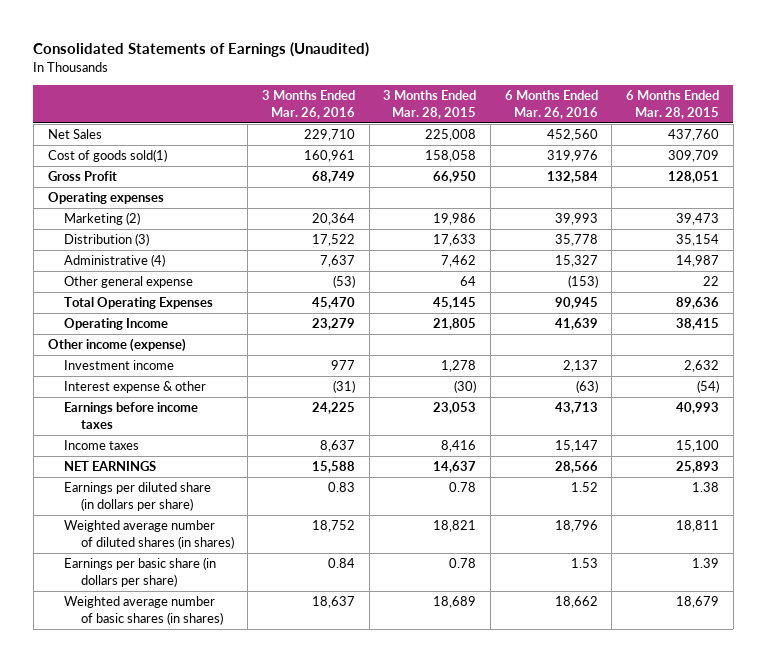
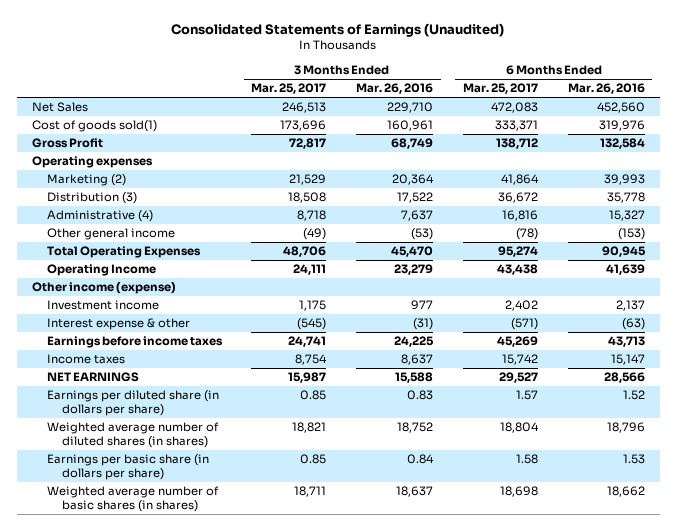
[383,90,477,120] 3 Months Ended Mar. 28, 2015 -> none
[626,90,720,120] 6 Months Ended Mar. 28, 2015 -> none
none -> [251,83,327,95] Mar. 25, 2017
none -> [462,83,538,95] Mar. 25, 2017
[64,276,194,289] Other general expense -> [46,228,175,241] Other general income

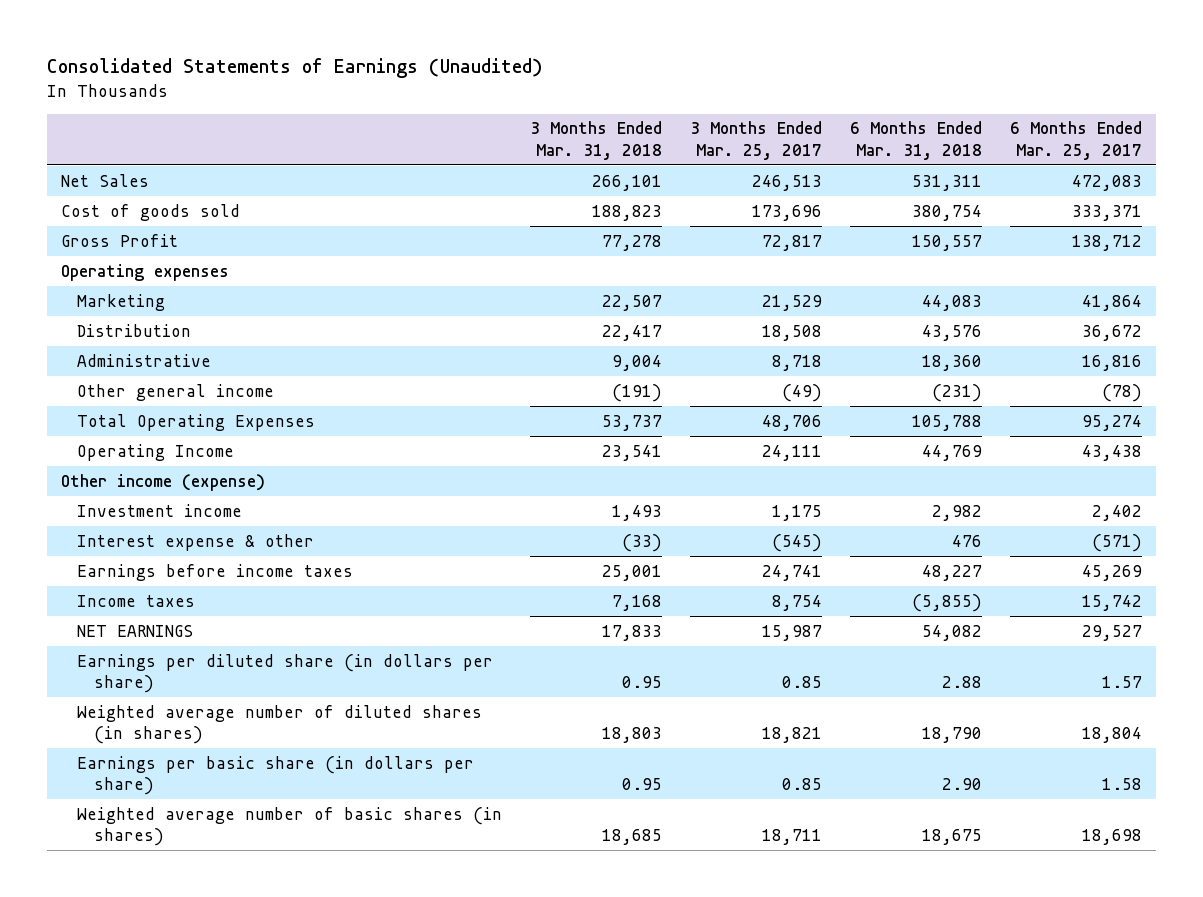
[356,83,434,95] Mar. 26, 2016 -> none
[567,83,645,95] Mar. 26, 2016 -> none
none -> [530,121,663,160] 3 Months Ended Mar. 31, 2018
none -> [850,121,983,160] 6 Months Ended Mar. 31, 2018
[31,120,157,133] Cost of goods sold(1) -> [60,203,240,221] Cost of goods sold
[46,174,126,187] Marketing (2) -> [77,293,166,311] Marketing
[46,192,137,205] Distribution (3) -> [77,323,192,337] Distribution
[46,210,153,223] Administrative (4) -> [77,353,212,367] Administrative

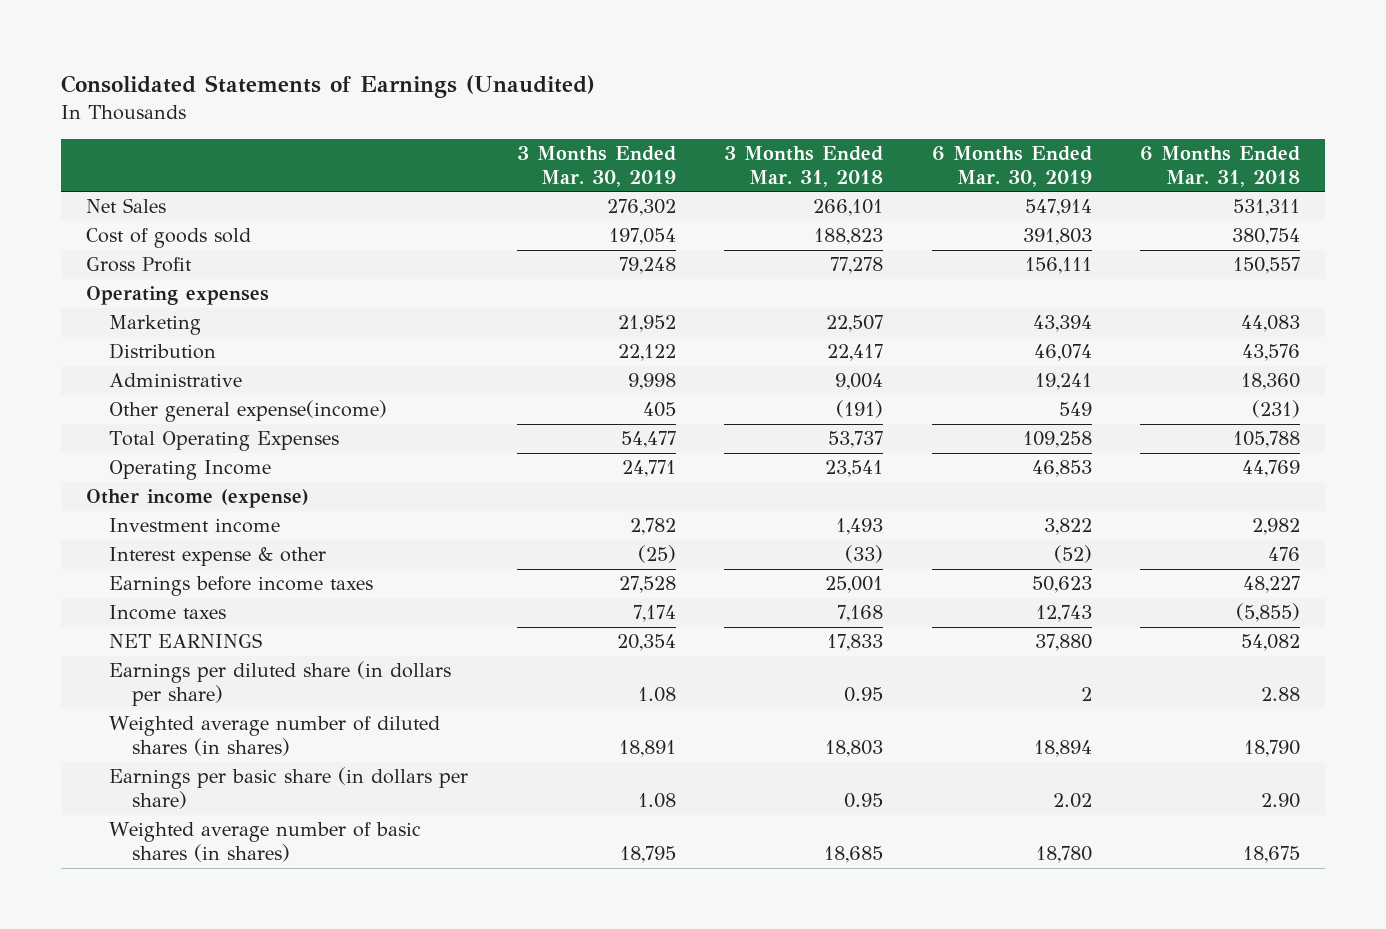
[690,121,823,160] 3 Months Ended Mar. 25, 2017 -> none
[1010,121,1143,160] 6 Months Ended Mar. 25, 2017 -> none
none -> [516,145,676,187] 3 Months Ended Mar. 30, 2019
none -> [931,145,1092,187] 6 Months Ended Mar. 30, 2019
[77,383,275,401] Other general income -> [109,400,388,423] Other general expense(income)

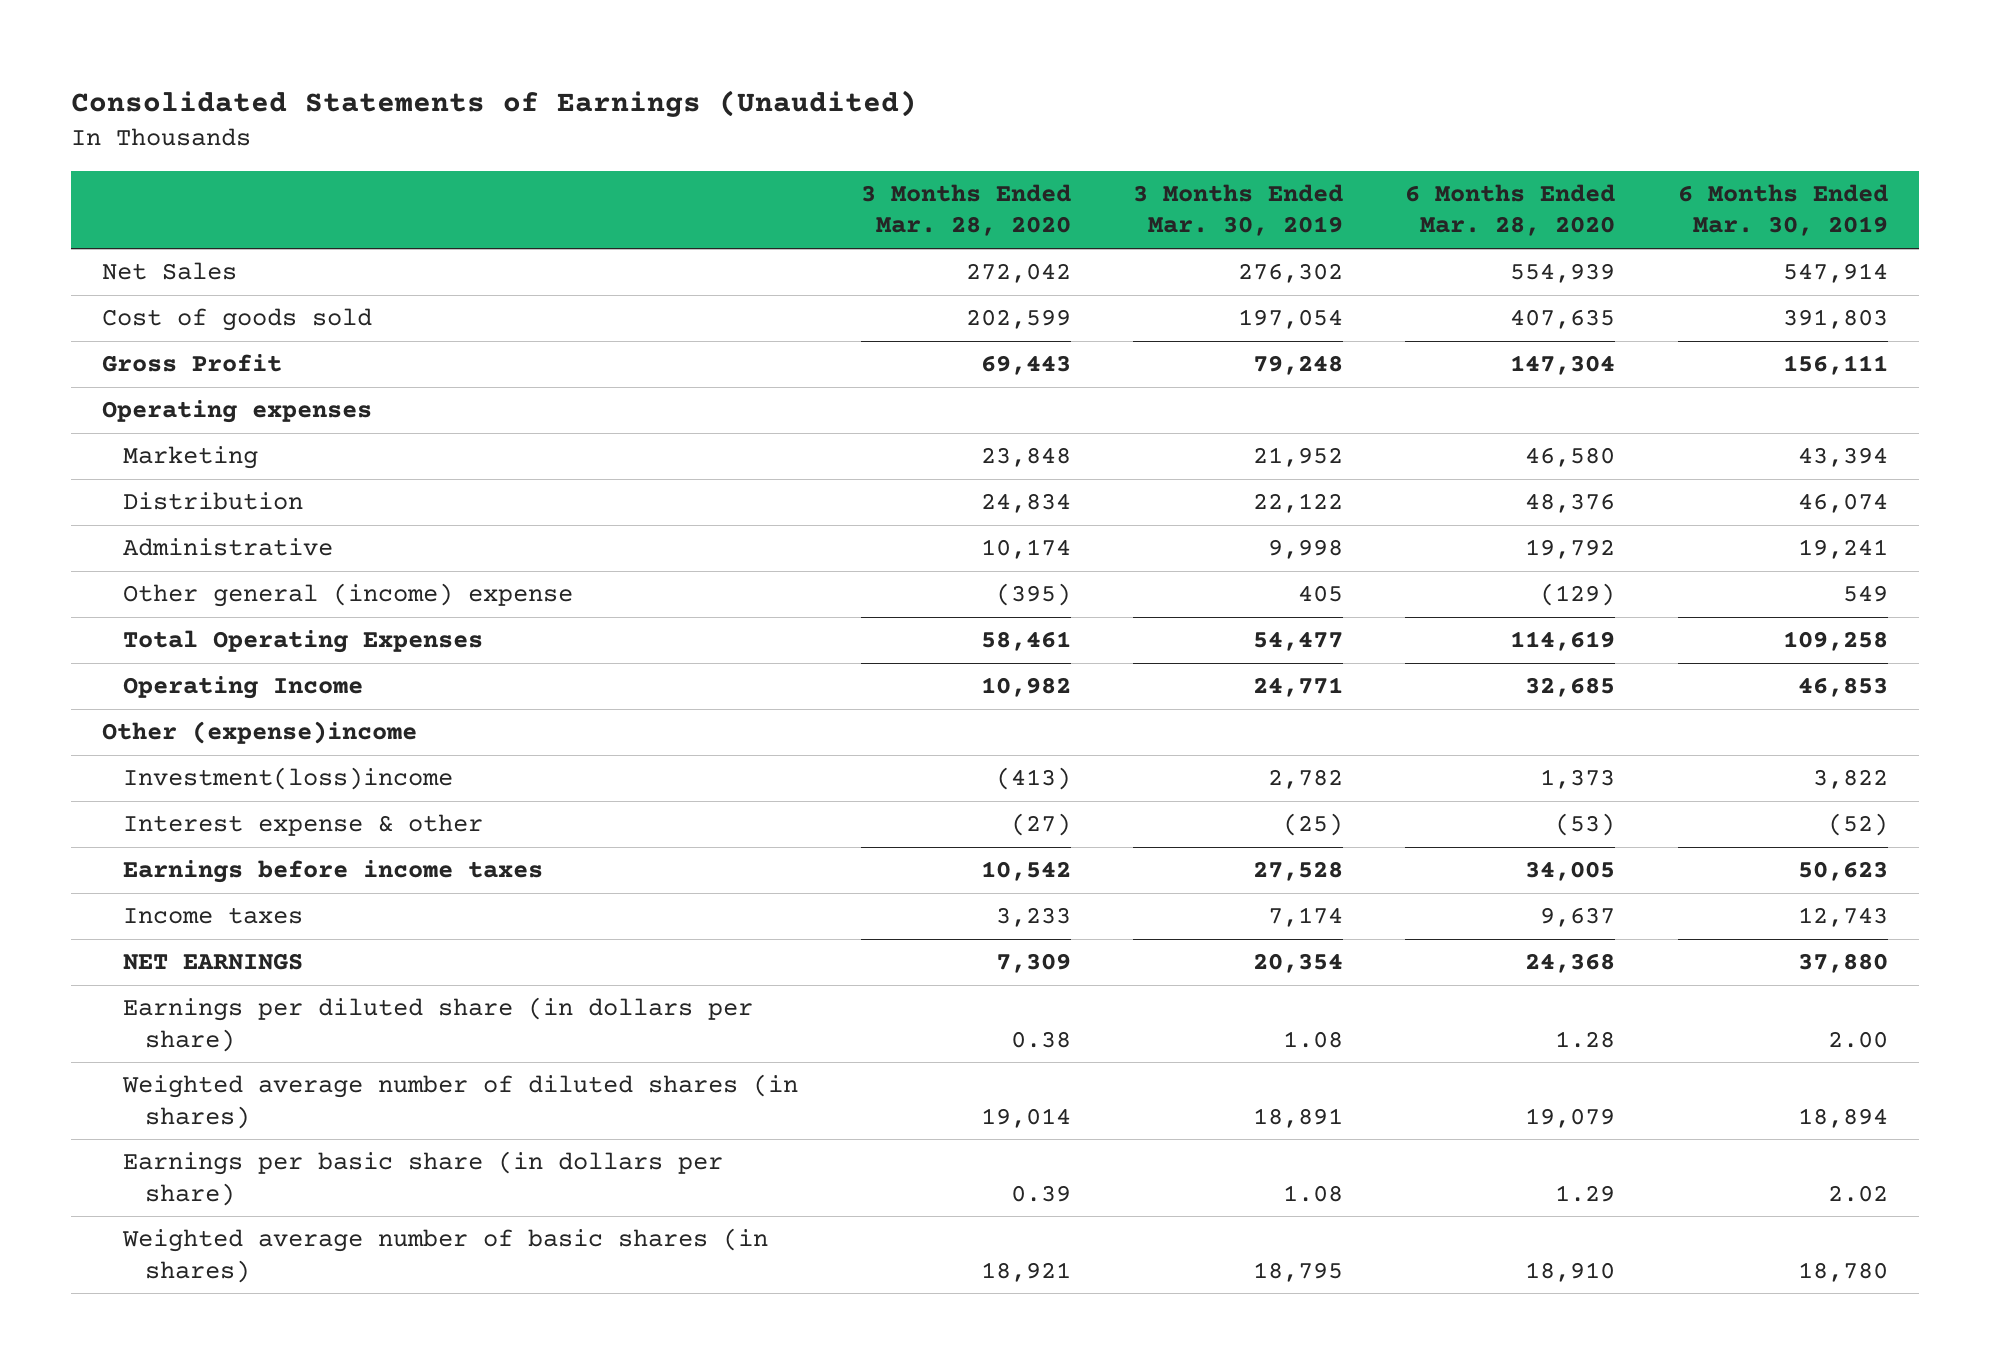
[724,145,884,187] 3 Months Ended Mar. 31, 2018 -> none
[1140,145,1301,187] 6 Months Ended Mar. 31, 2018 -> none
none -> [860,184,1071,237] 3 Months Ended Mar. 28, 2020
none -> [1405,184,1616,237] 6 Months Ended Mar. 28, 2020
[109,400,388,423] Other general expense(income) -> [123,583,574,608] Other general (income) expense
[85,489,309,509] Other income (expense) -> [101,721,417,745] Other (expense)income
[109,518,281,534] Investment income -> [123,767,454,791] Investment(loss)income
[1080,686,1092,701] 2 -> [1827,1030,1888,1048] 2.00

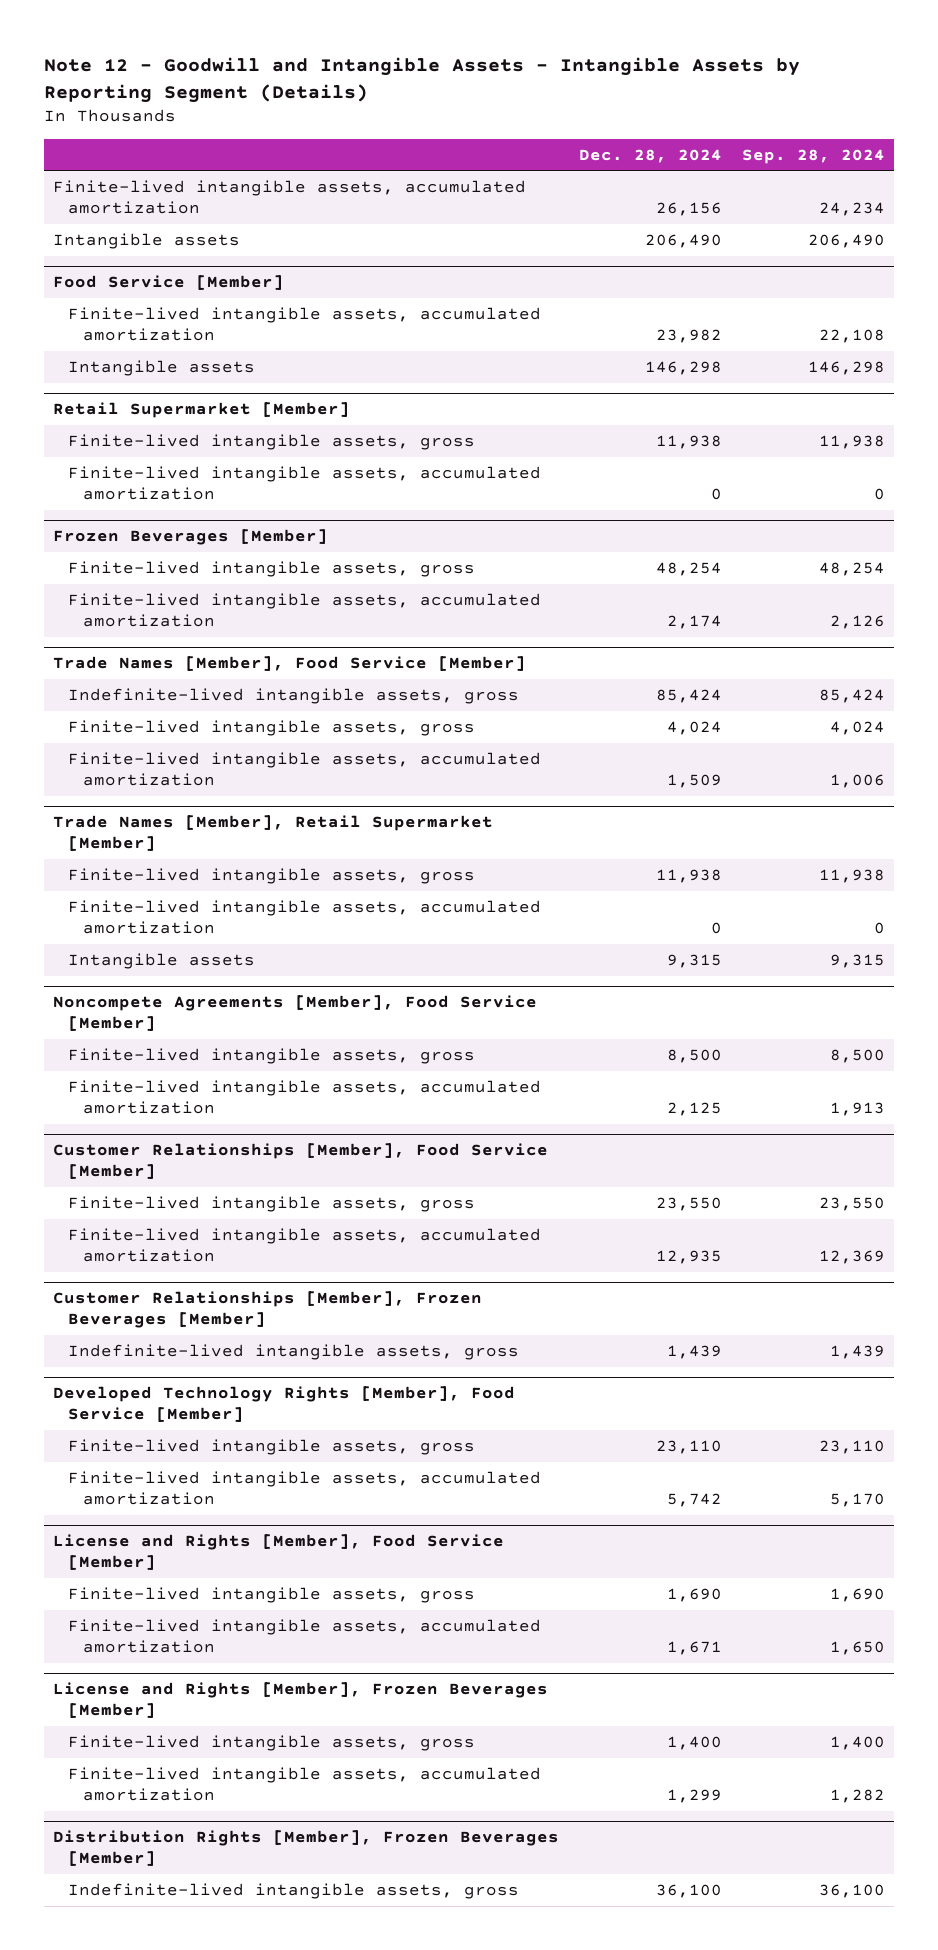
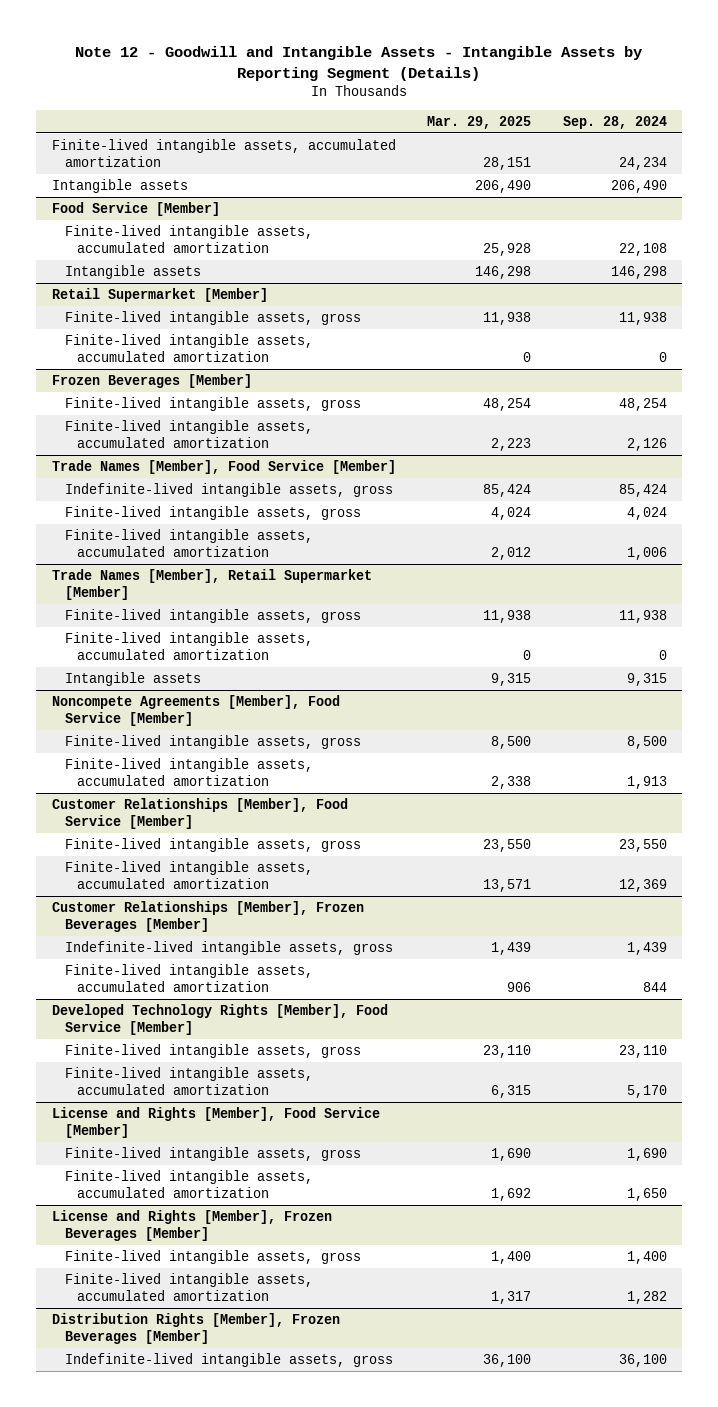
[578,148,722,163] Dec. 28, 2024 -> none
none -> [427,115,532,129] Mar. 29, 2025
none -> [64,964,313,993] Finite-lived intangible assets, accumulated amortization

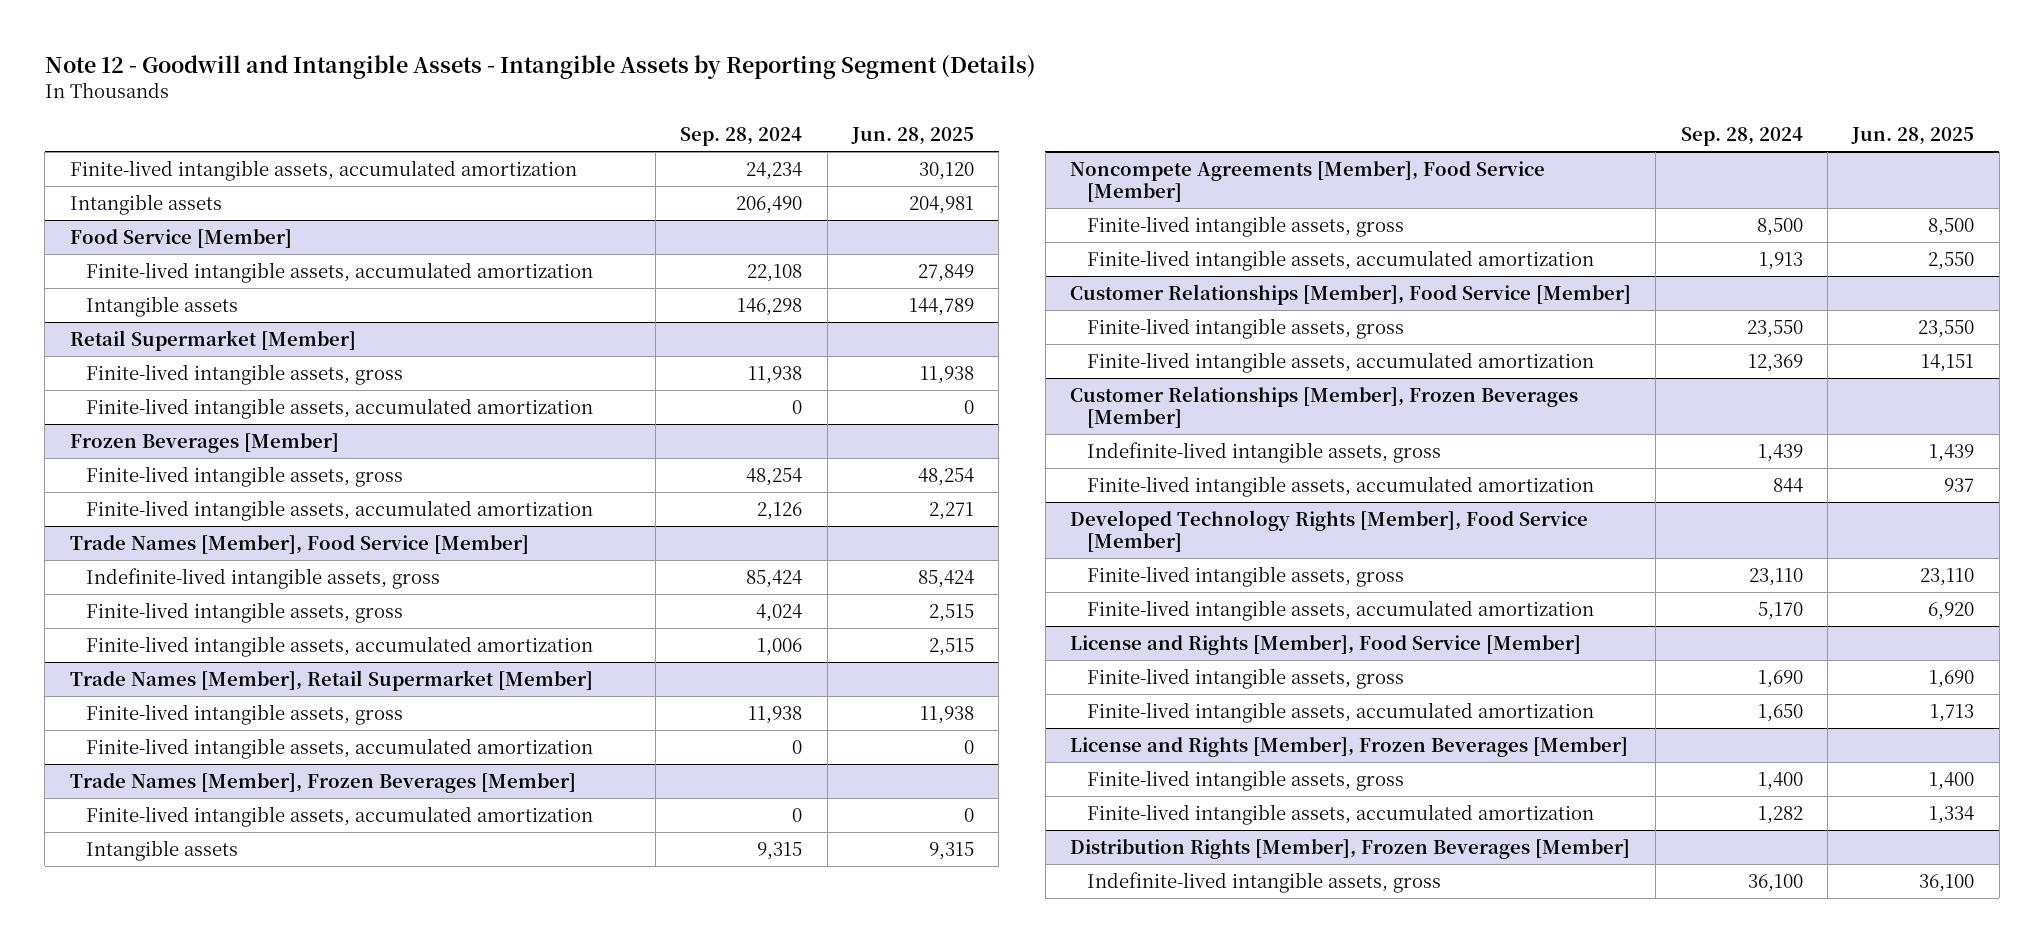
[427,115,532,129] Mar. 29, 2025 -> none
none -> [850,126,974,145] Jun. 28, 2025
none -> [69,772,576,793] Trade Names [Member], Frozen Beverages [Member]
none -> [86,805,594,827] Finite-lived intangible assets, accumulated amortization

